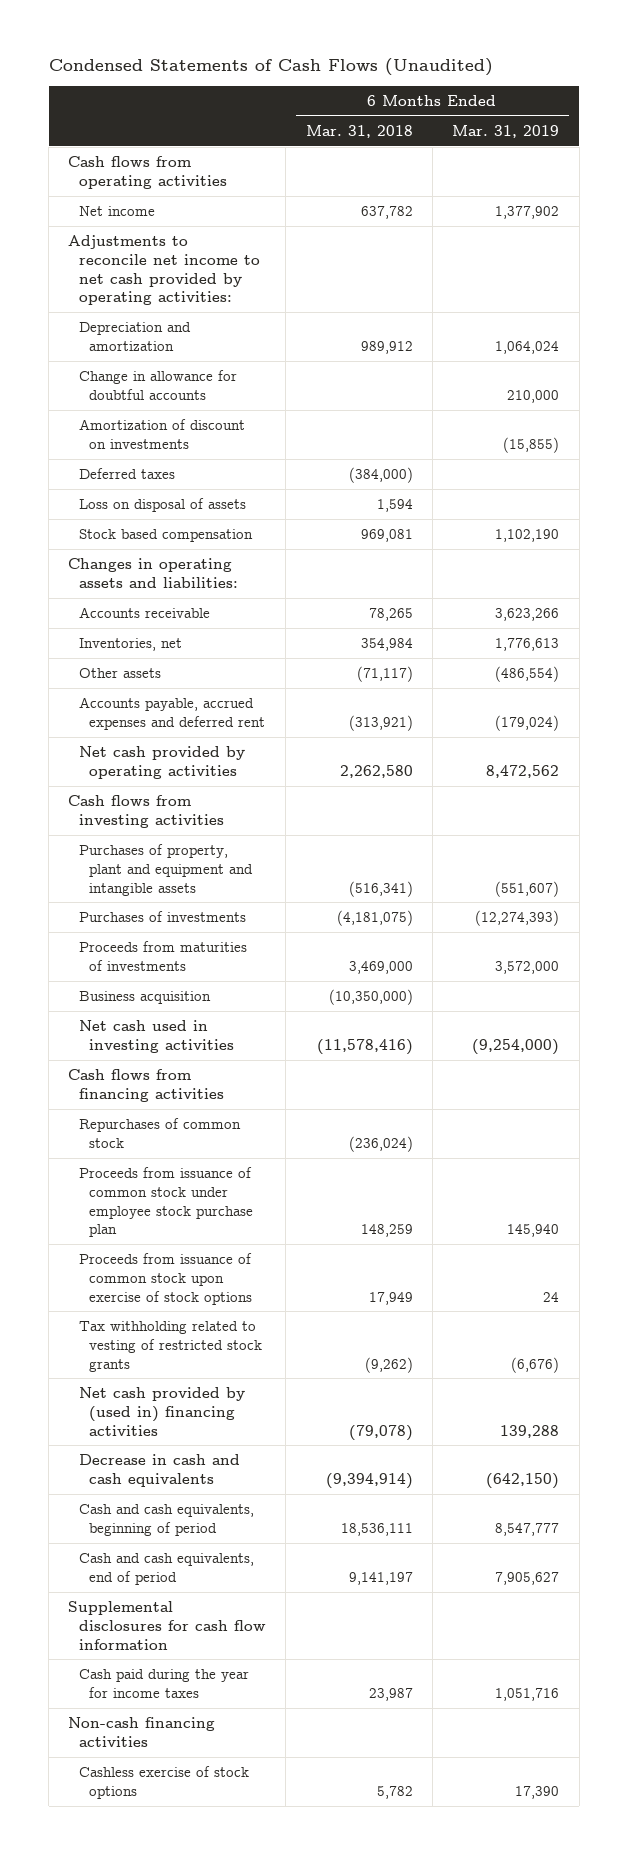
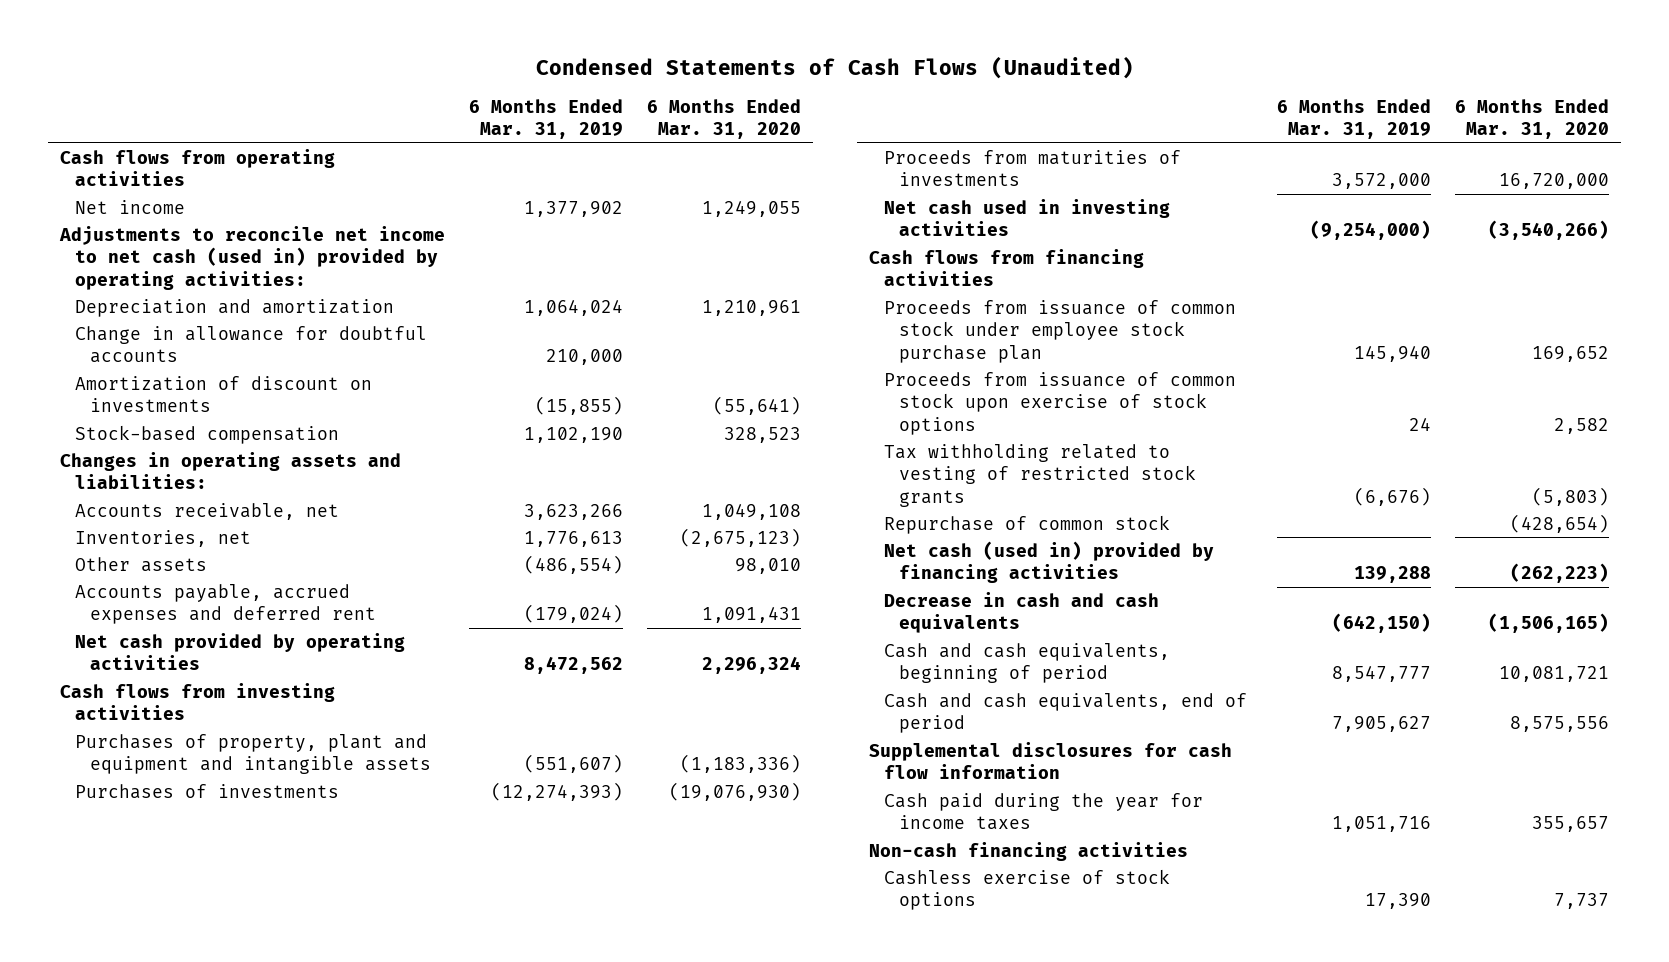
[305,124,413,138] Mar. 31, 2018 -> none
none -> [646,98,801,140] 6 Months Ended Mar. 31, 2020
[68,234,260,306] Adjustments to reconcile net income to net cash provided by operating activities: -> [58,225,445,290] Adjustments to reconcile net income to net cash (used in) provided by operating activities:
[78,467,175,479] Deferred taxes -> none
[78,497,246,512] Loss on disposal of assets -> none
[78,528,253,542] Stock based compensation -> [75,424,340,444] Stock-based compensation
[78,606,210,618] Accounts receivable -> [75,502,340,520] Accounts receivable, net
[78,990,211,1004] Business acquisition -> none
[78,1117,241,1148] Repurchases of common stock -> none
none -> [883,514,1170,534] Repurchase of common stock
[78,1386,245,1436] Net cash provided by (used in) financing activities -> [883,540,1214,584] Net cash (used in) provided by financing activities

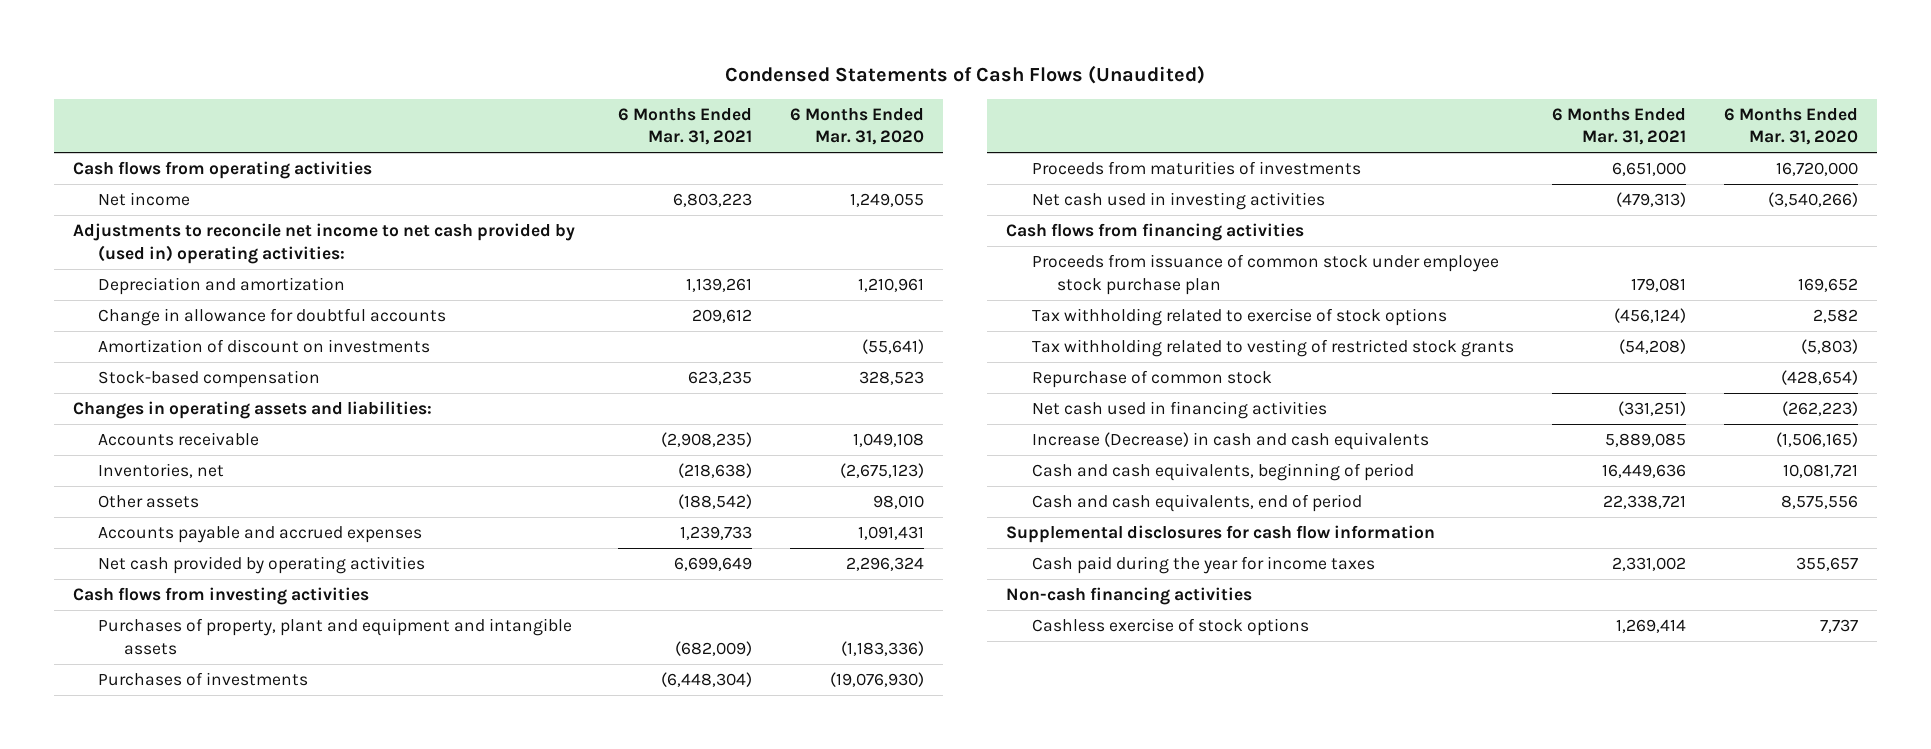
[468,98,623,140] 6 Months Ended Mar. 31, 2019 -> none
none -> [618,107,753,146] 6 Months Ended Mar. 31, 2021
[58,225,445,290] Adjustments to reconcile net income to net cash (used in) provided by operating activities: -> [72,223,575,264] Adjustments to reconcile net income to net cash provided by (used in) operating activities:
[75,502,340,520] Accounts receivable, net -> [98,432,260,447] Accounts receivable
[75,583,377,625] Accounts payable, accrued expenses and deferred rent -> [98,526,423,544] Accounts payable and accrued expenses
[883,371,1236,435] Proceeds from issuance of common stock upon exercise of stock options -> [1031,308,1447,327] Tax withholding related to exercise of stock options
[883,540,1214,584] Net cash (used in) provided by financing activities -> [1031,401,1327,420] Net cash used in financing activities
[883,591,1159,634] Decrease in cash and cash equivalents -> [1031,432,1429,451] Increase (Decrease) in cash and cash equivalents

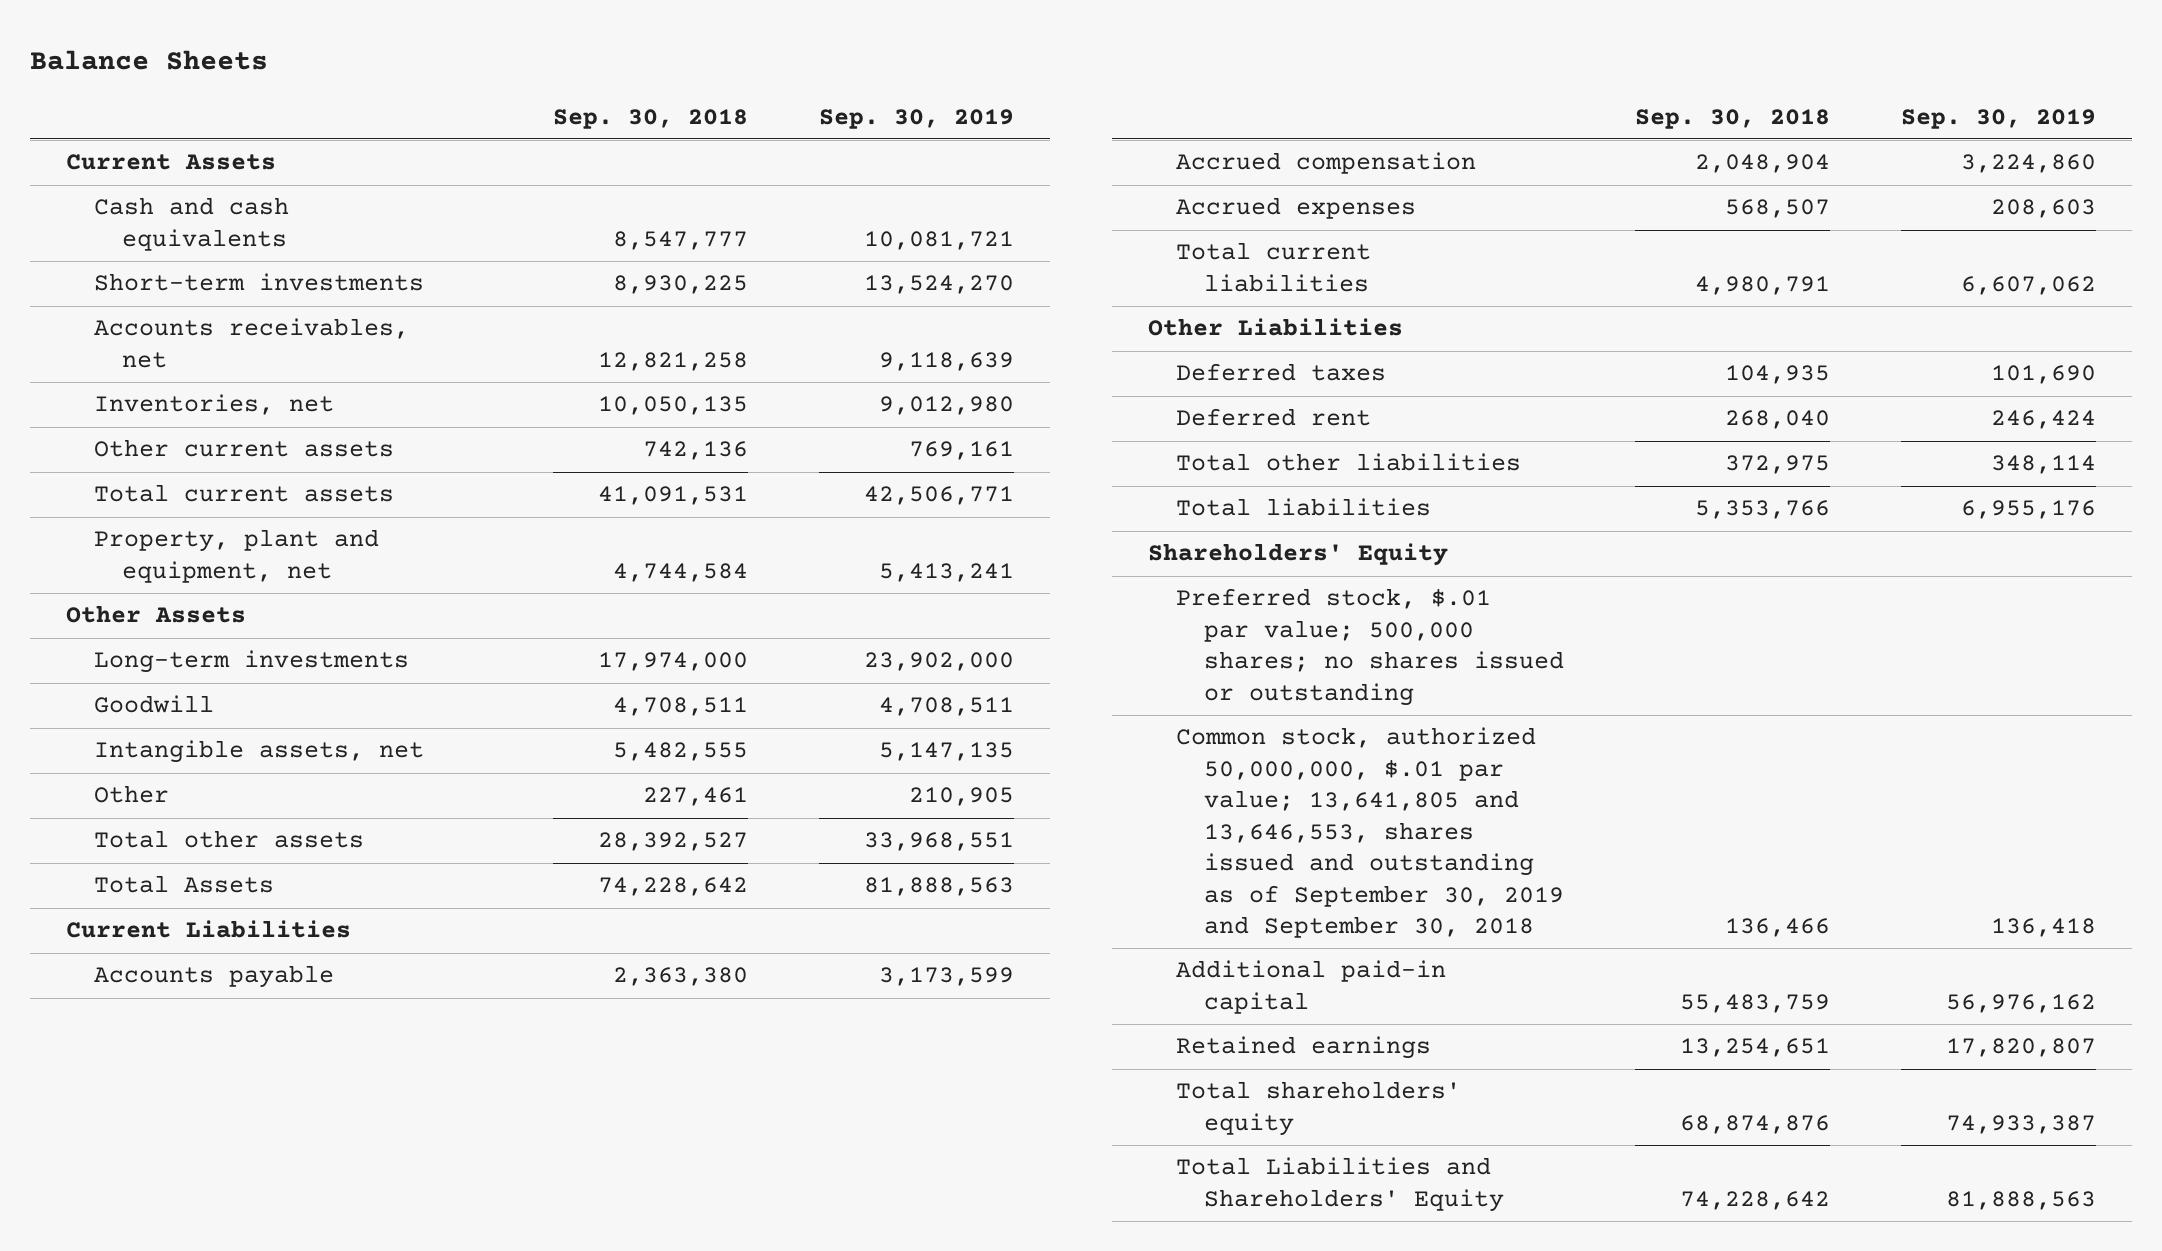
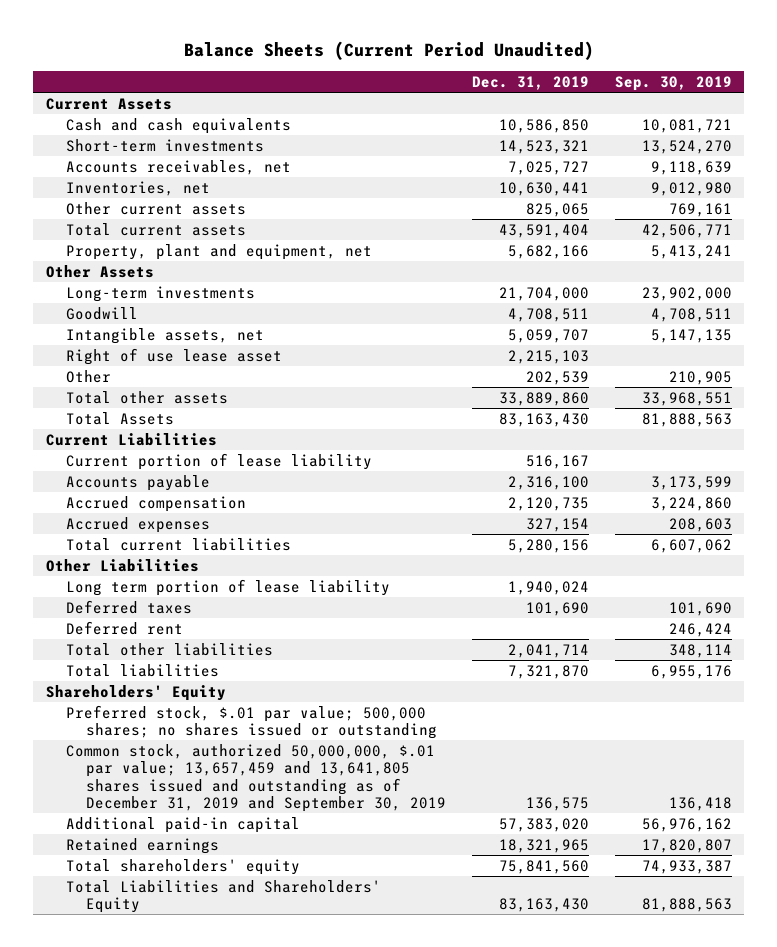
[30,50,269,71] Balance Sheets -> [183,41,594,61] Balance Sheets (Current Period Unaudited)
[553,108,749,129] Sep. 30, 2018 -> none
none -> [471,76,589,91] Dec. 31, 2019
none -> [65,347,282,365] Right of use lease asset
none -> [65,452,372,470] Current portion of lease liability
none -> [65,578,390,596] Long term portion of lease liability
[1176,727,1565,939] Common stock, authorized 50,000,000, $.01 par value; 13,641,805 and 13,646,553, shares issued and outstanding as of September 30, 2019 and September 30, 2018 -> [65,743,447,812] Common stock, authorized 50,000,000, $.01 par value; 13,657,459 and 13,641,805 shares issued and outstanding as of December 31, 2019 and September 30, 2019

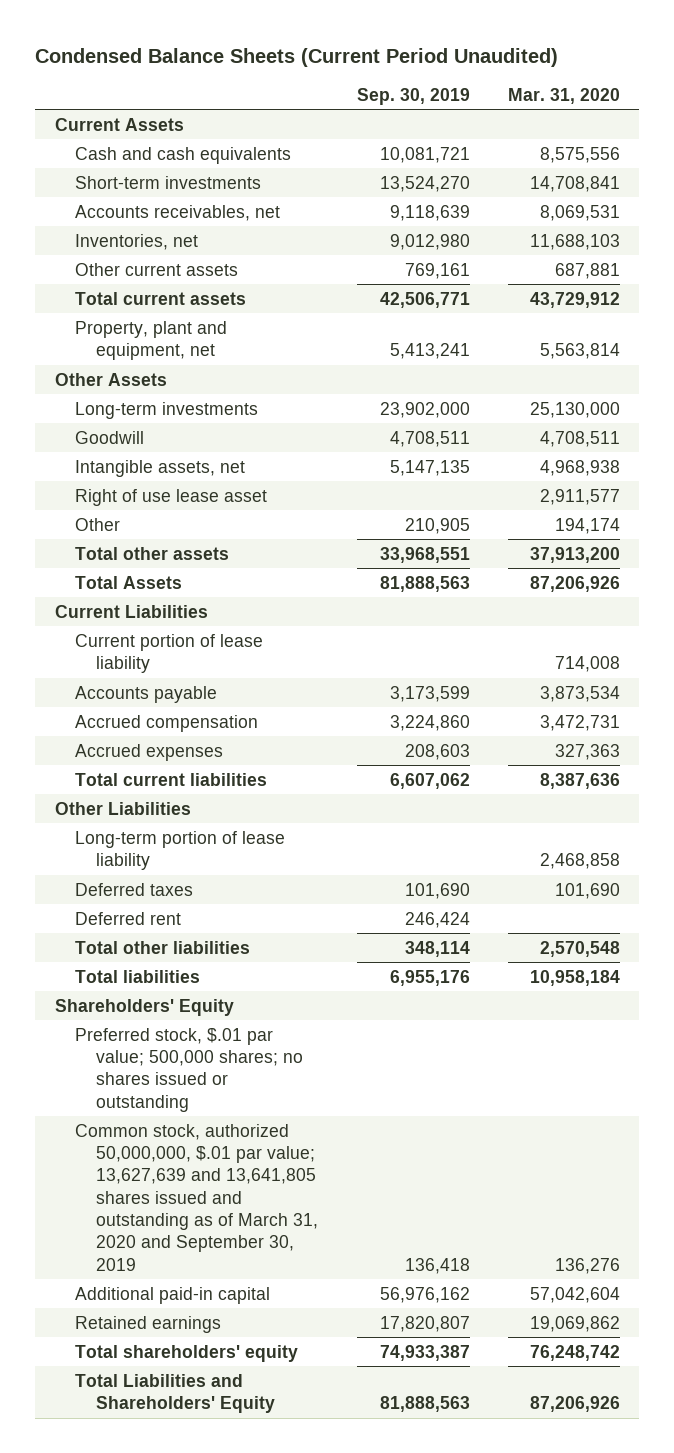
[183,41,594,61] Balance Sheets (Current Period Unaudited) -> [35,47,559,67] Condensed Balance Sheets (Current Period Unaudited)
[471,76,589,91] Dec. 31, 2019 -> none
none -> [507,87,620,104] Mar. 31, 2020
[65,578,390,596] Long term portion of lease liability -> [75,830,286,871] Long-term portion of lease liability
[65,743,447,812] Common stock, authorized 50,000,000, $.01 par value; 13,657,459 and 13,641,805 shares issued and outstanding as of December 31, 2019 and September 30, 2019 -> [75,1123,319,1271] Common stock, authorized 50,000,000, $.01 par value; 13,627,639 and 13,641,805 shares issued and outstanding as of March 31, 2020 and September 30, 2019

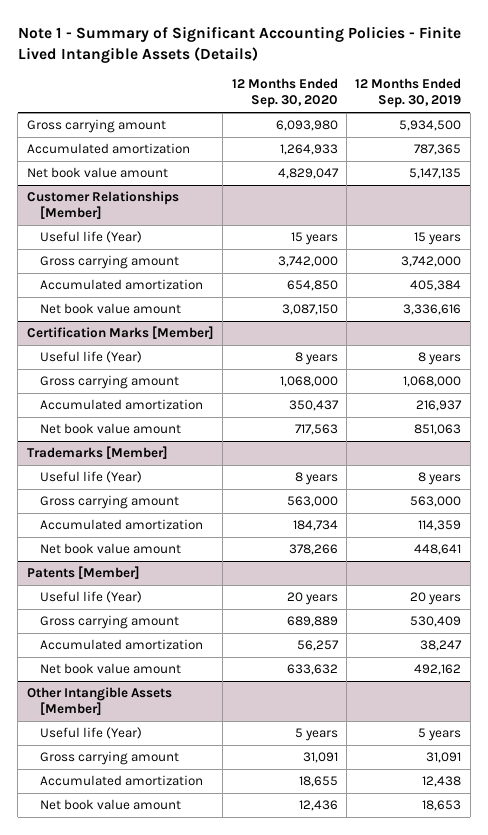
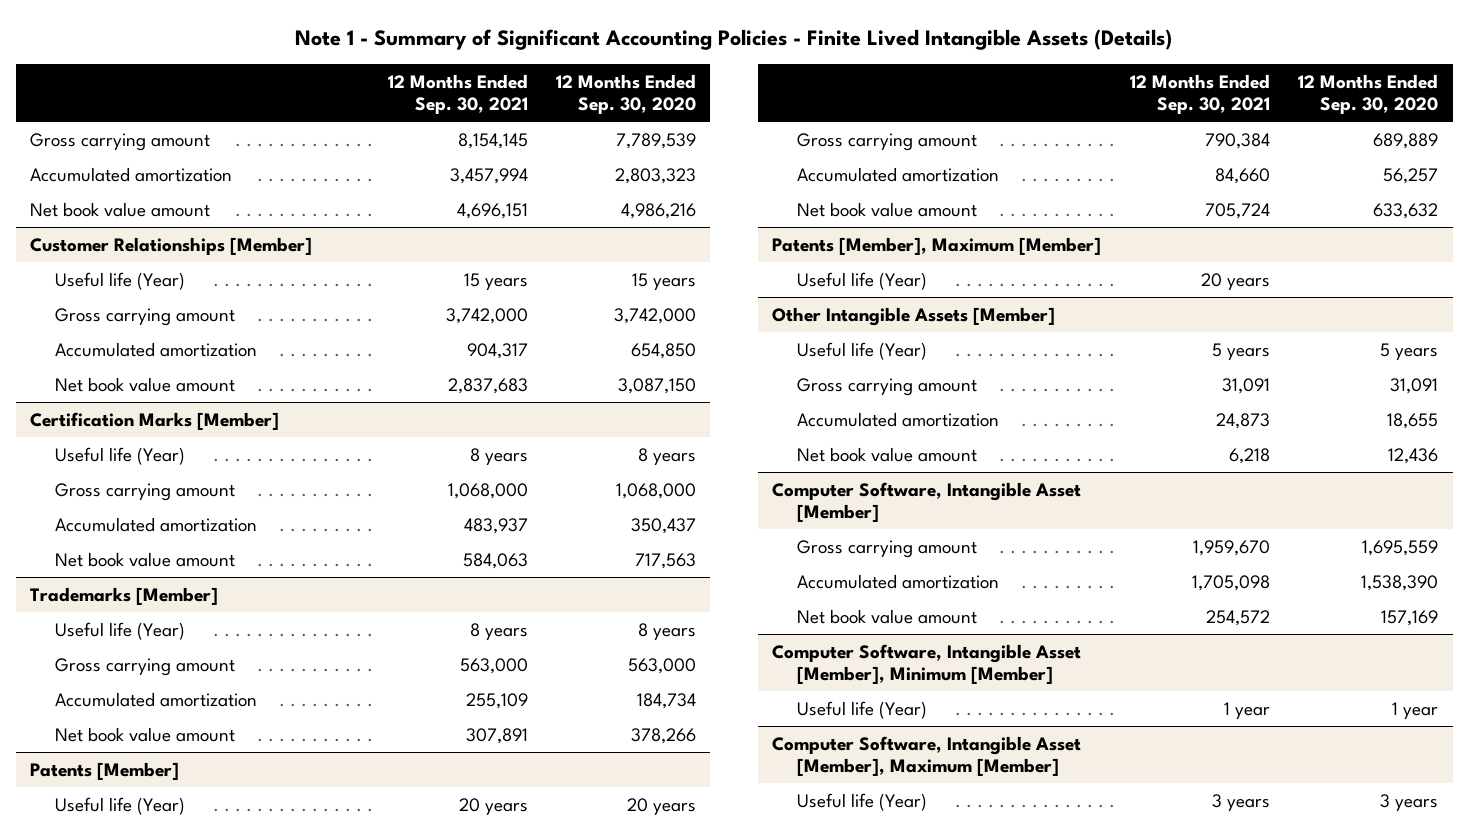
[355,78,462,109] 12 Months Ended Sep. 30, 2019 -> none
none -> [387,73,528,115] 12 Months Ended Sep. 30, 2021
[275,120,338,132] 6,093,980 -> [616,132,697,149] 7,789,539
[279,144,338,156] 1,264,933 -> [615,167,697,184] 2,803,323
[277,168,339,180] 4,829,047 -> [621,202,697,219] 4,986,216
none -> [772,236,1102,255] Patents [Member], Maximum [Member]
none -> [797,271,928,290] Useful life (Year)
none -> [772,481,1082,523] Computer Software, Intangible Asset [Member]
none -> [797,539,978,558] Gross carrying amount
none -> [797,573,1000,589] Accumulated amortization
none -> [797,608,978,624] Net book value amount
none -> [772,643,1082,685] Computer Software, Intangible Asset [Member], Minimum [Member]
none -> [797,700,928,719] Useful life (Year)
none -> [772,735,1082,777] Computer Software, Intangible Asset [Member], Maximum [Member]
none -> [797,792,928,811] Useful life (Year)

